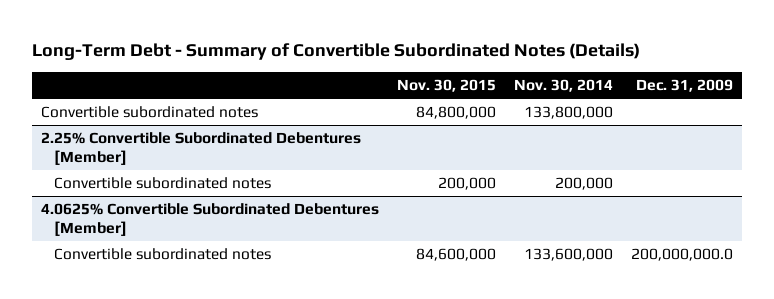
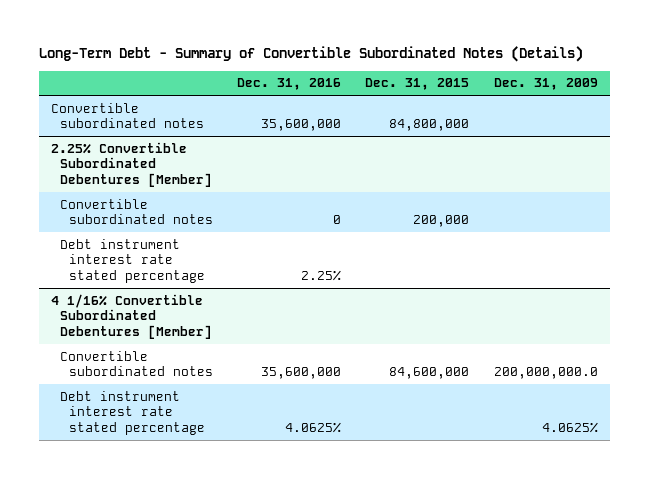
[396,79,496,93] Nov. 30, 2015 -> none
[513,79,613,93] Nov. 30, 2014 -> none
none -> [237,78,342,91] Dec. 31, 2016
none -> [365,78,470,91] Dec. 31, 2015
none -> [60,238,205,283] Debt instrument interest rate stated percentage
[40,203,379,237] 4.0625% Convertible Subordinated Debentures [Member] -> [51,293,213,339] 4 1/16% Convertible Subordinated Debentures [Member]
none -> [60,390,205,435] Debt instrument interest rate stated percentage

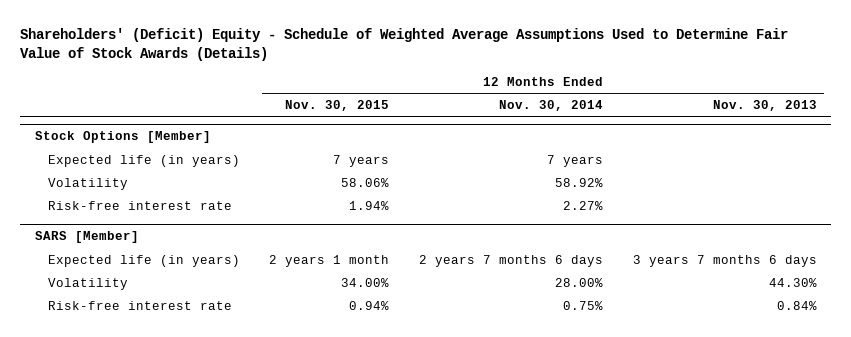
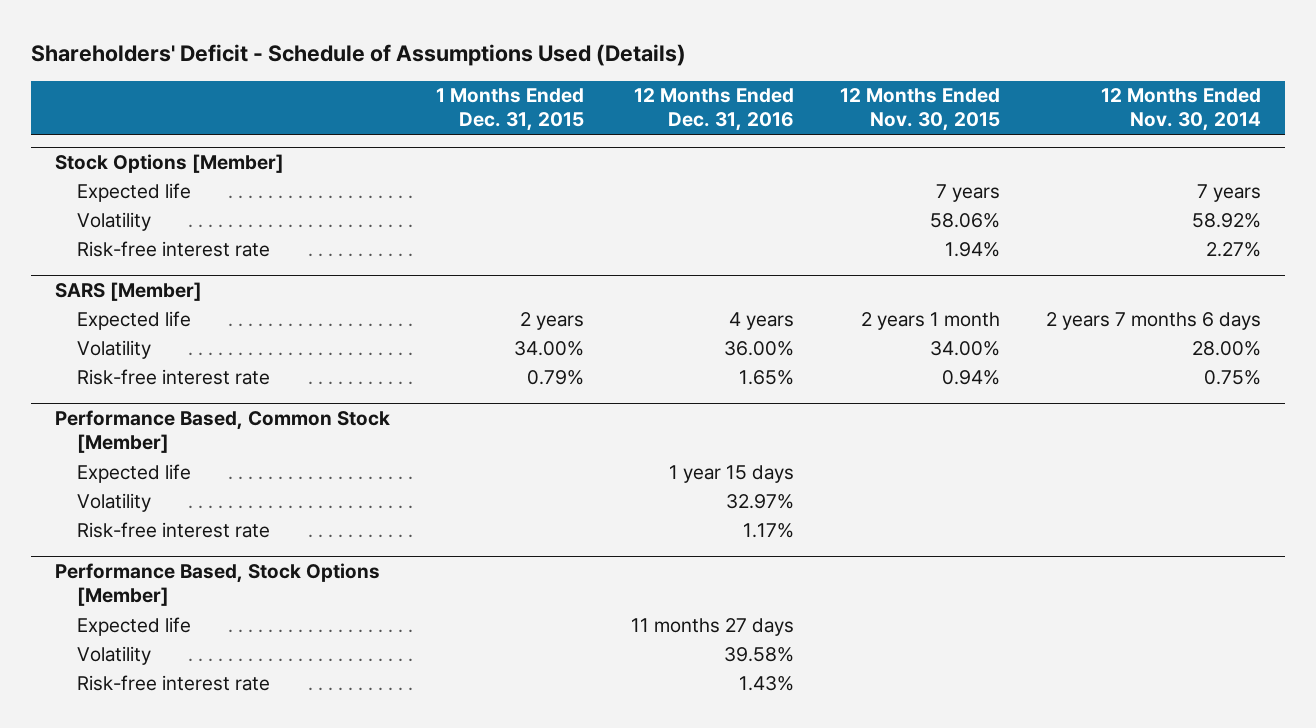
[19,28,788,62] Shareholders' (Deficit) Equity - Schedule of Weighted Average Assumptions Used to Determine Fair Value of Stock Awards (Details) -> [31,44,687,67] Shareholders' Deficit - Schedule of Assumptions Used (Details)
[712,100,817,112] Nov. 30, 2013 -> none
none -> [436,88,585,132] 1 Months Ended Dec. 31, 2015
none -> [633,88,794,132] 12 Months Ended Dec. 31, 2016
[47,154,240,167] Expected life (in years) -> [76,182,191,202] Expected life
[47,254,240,267] Expected life (in years) -> [76,310,191,330] Expected life
none -> [54,409,390,453] Performance Based, Common Stock [Member]
none -> [76,463,191,483] Expected life
none -> [76,492,151,512] Volatility
none -> [76,521,270,538] Risk-free interest rate
none -> [54,562,380,606] Performance Based, Stock Options [Member]
none -> [76,616,191,636] Expected life
none -> [76,645,151,665] Volatility
none -> [76,674,270,691] Risk-free interest rate

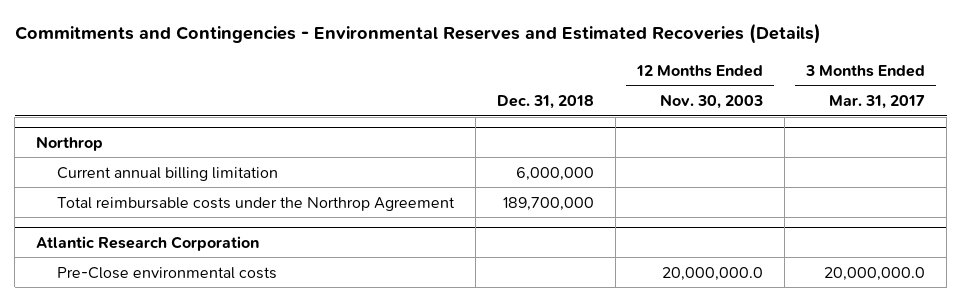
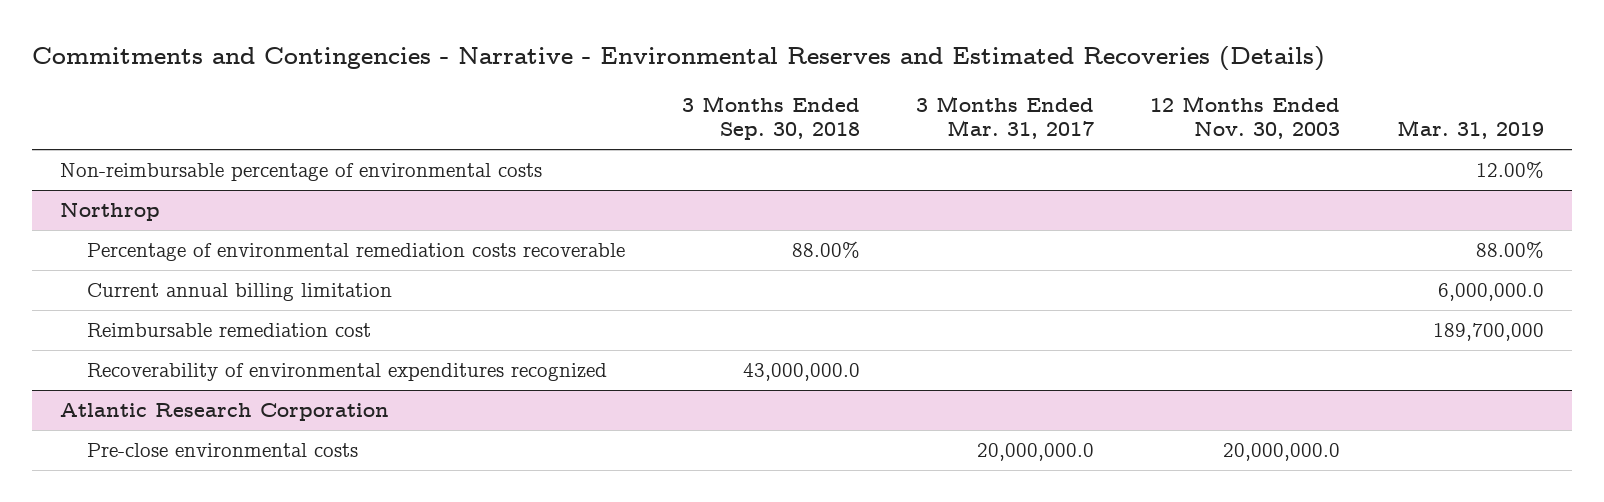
[14,23,821,45] Commitments and Contingencies - Environmental Reserves and Estimated Recoveries (Details) -> [31,45,1325,71] Commitments and Contingencies - Narrative - Environmental Reserves and Estimated Recoveries (Details)
[497,95,595,110] Dec. 31, 2018 -> none
none -> [681,95,860,141] 3 Months Ended Sep. 30, 2018
none -> [1396,120,1544,140] Mar. 31, 2019
none -> [60,163,543,182] Non-reimbursable percentage of environmental costs
none -> [87,243,626,262] Percentage of environmental remediation costs recoverable
[57,196,456,211] Total reimbursable costs under the Northrop Agreement -> [87,323,372,338] Reimbursable remediation cost
none -> [87,363,608,382] Recoverability of environmental expenditures recognized
[57,266,278,279] Pre-Close environmental costs -> [87,443,359,458] Pre-close environmental costs

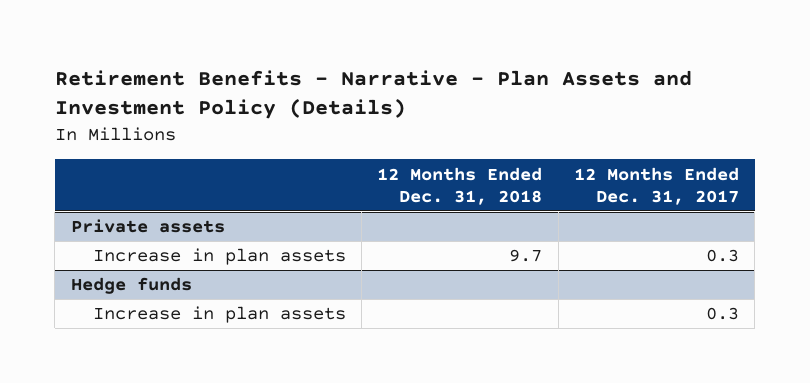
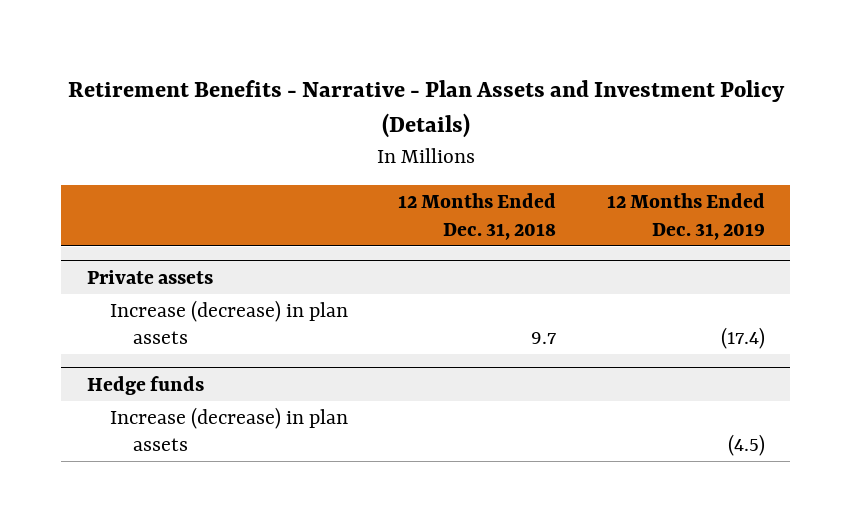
[573,166,739,205] 12 Months Ended Dec. 31, 2017 -> none
none -> [607,193,766,240] 12 Months Ended Dec. 31, 2019
[92,248,346,266] Increase in plan assets -> [109,300,348,345] Increase (decrease) in plan assets
[92,306,346,324] Increase in plan assets -> [109,407,348,452] Increase (decrease) in plan assets

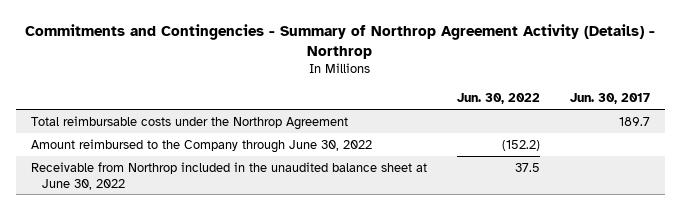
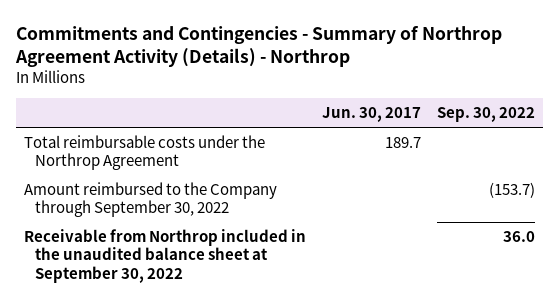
[456,93,540,105] Jun. 30, 2022 -> none
none -> [436,107,535,123] Sep. 30, 2022
[30,138,372,153] Amount reimbursed to the Company through June 30, 2022 -> [24,181,278,218] Amount reimbursed to the Company through September 30, 2022
[30,161,427,190] Receivable from Northrop included in the unaudited balance sheet at June 30, 2022 -> [24,228,307,283] Receivable from Northrop included in the unaudited balance sheet at September 30, 2022

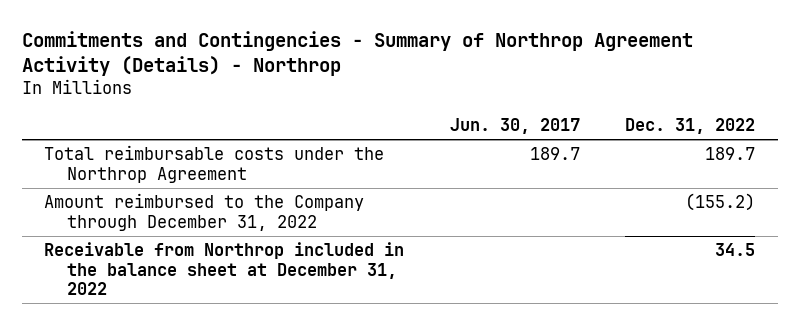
[436,107,535,123] Sep. 30, 2022 -> none
none -> [625,117,756,134] Dec. 31, 2022
[24,181,278,218] Amount reimbursed to the Company through September 30, 2022 -> [44,193,365,231] Amount reimbursed to the Company through December 31, 2022
[24,228,307,283] Receivable from Northrop included in the unaudited balance sheet at September 30, 2022 -> [44,242,405,295] Receivable from Northrop included in the balance sheet at December 31, 2022

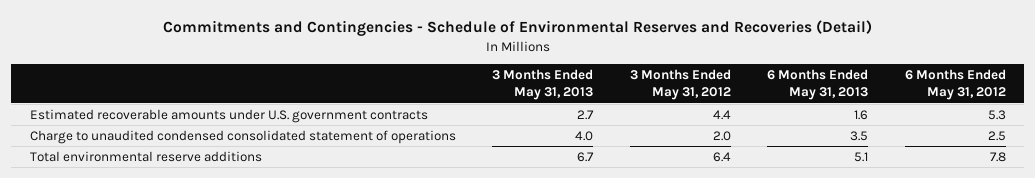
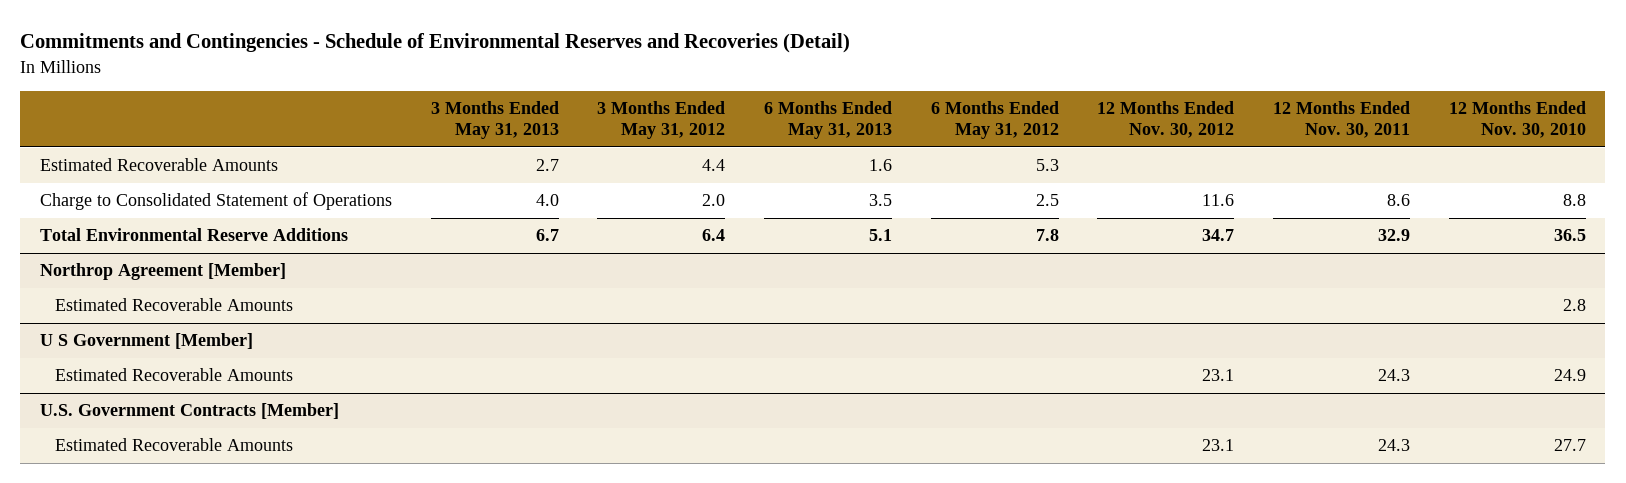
none -> [1097,100,1235,139] 12 Months Ended Nov. 30, 2012
none -> [1273,100,1411,139] 12 Months Ended Nov. 30, 2011
none -> [1448,100,1586,139] 12 Months Ended Nov. 30, 2010
[29,108,428,123] Estimated recoverable amounts under U.S. government contracts -> [39,158,278,172] Estimated Recoverable Amounts
[29,129,456,144] Charge to unaudited condensed consolidated statement of operations -> [39,192,392,211] Charge to Consolidated Statement of Operations
[29,150,262,162] Total environmental reserve additions -> [39,228,348,242] Total Environmental Reserve Additions
none -> [39,263,286,281] Northrop Agreement [Member]
none -> [54,298,293,312] Estimated Recoverable Amounts
none -> [39,333,253,350] U S Government [Member]
none -> [54,368,293,382] Estimated Recoverable Amounts
none -> [39,403,339,420] U.S. Government Contracts [Member]
none -> [54,438,293,452] Estimated Recoverable Amounts

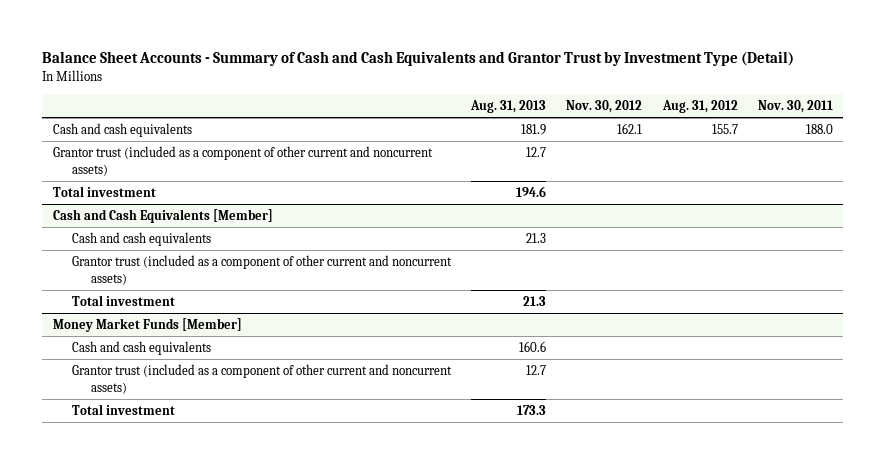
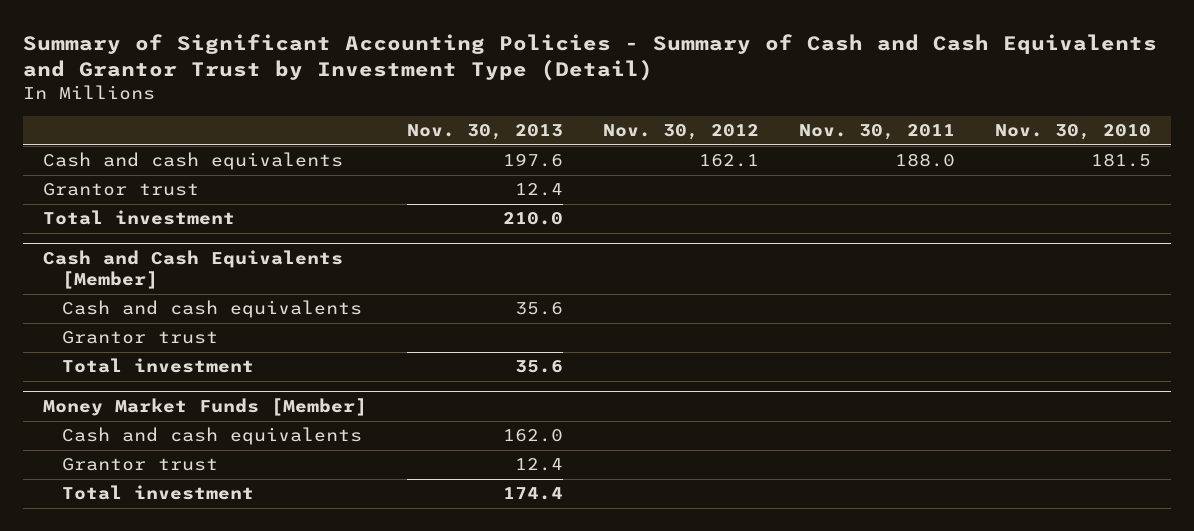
[42,50,795,66] Balance Sheet Accounts - Summary of Cash and Cash Equivalents and Grantor Trust by Investment Type (Detail) -> [23,33,1158,81] Summary of Significant Accounting Policies - Summary of Cash and Cash Equivalents and Grantor Trust by Investment Type (Detail)
[469,100,546,114] Aug. 31, 2013 -> none
[661,100,738,114] Aug. 31, 2012 -> none
none -> [407,124,564,141] Nov. 30, 2013
none -> [995,124,1152,141] Nov. 30, 2010
[52,146,433,177] Grantor trust (included as a component of other current and noncurrent assets) -> [43,183,200,197] Grantor trust
[71,255,452,286] Grantor trust (included as a component of other current and noncurrent assets) -> [62,331,219,345] Grantor trust
[71,364,452,395] Grantor trust (included as a component of other current and noncurrent assets) -> [62,458,219,472] Grantor trust

